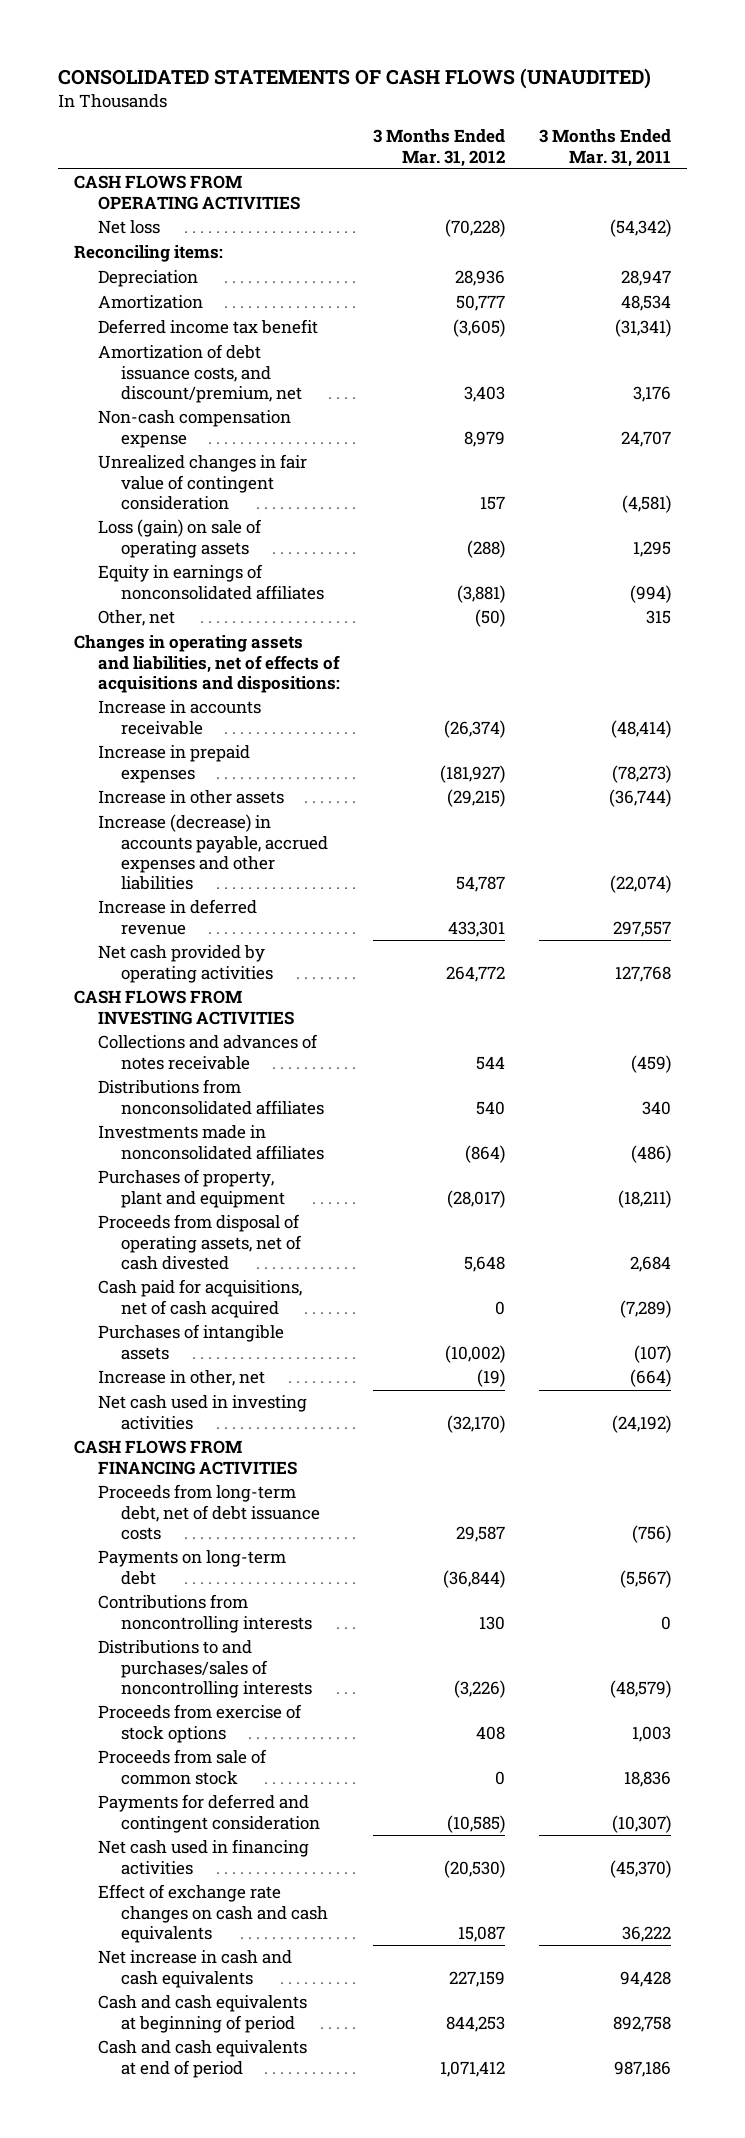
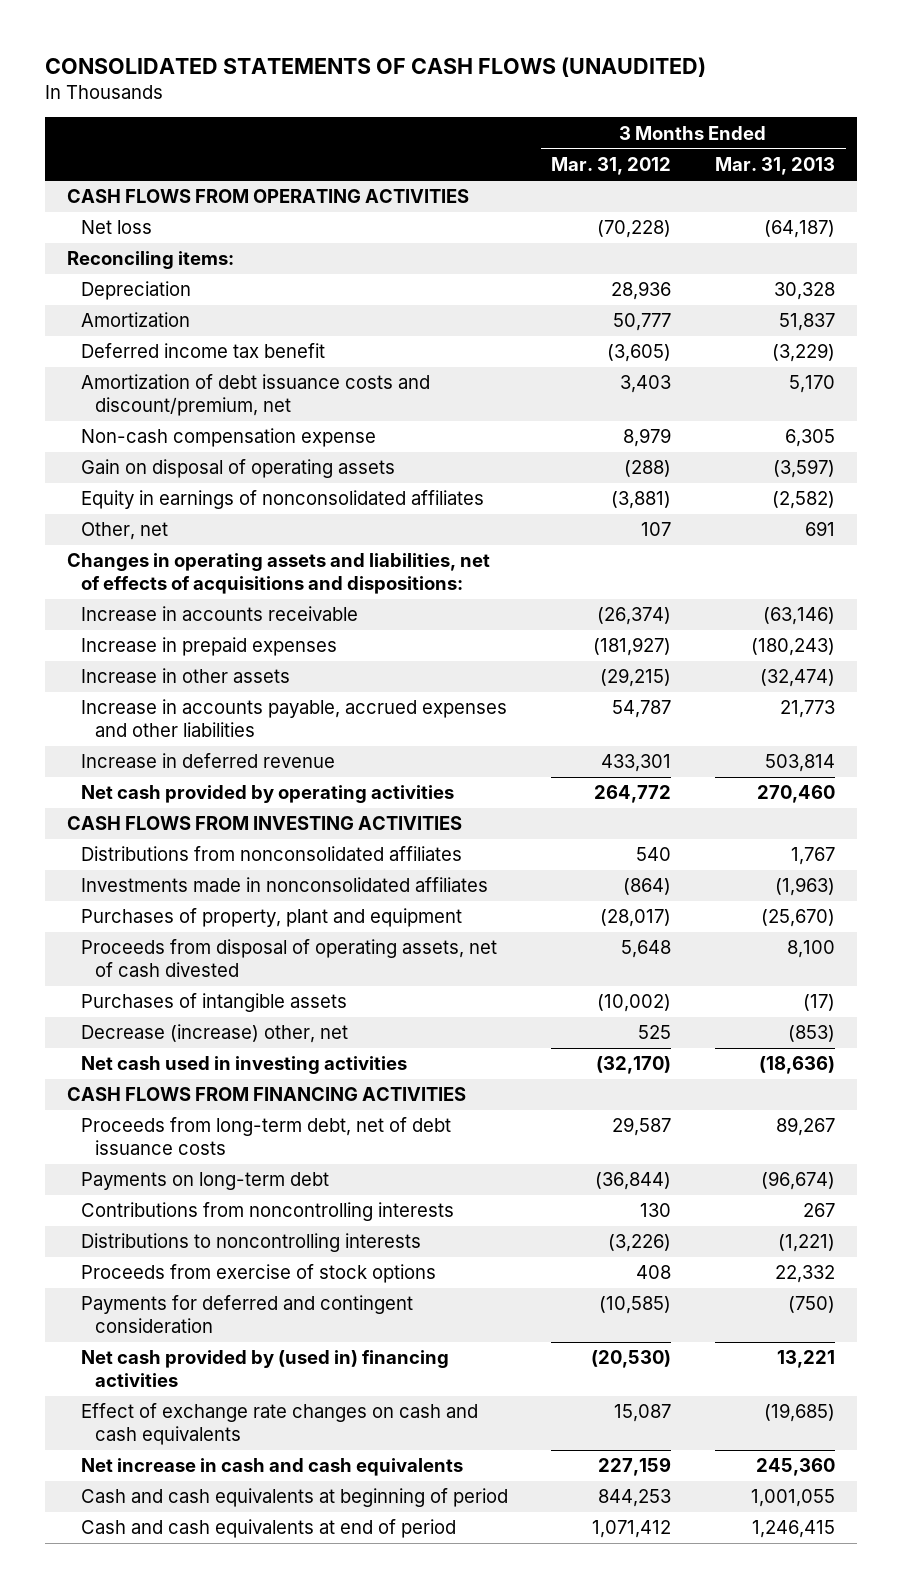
[538,129,671,167] 3 Months Ended Mar. 31, 2011 -> none
none -> [714,157,835,176] Mar. 31, 2013
[97,344,302,403] Amortization of debt issuance costs, and discount/premium, net -> [80,374,430,416] Amortization of debt issuance costs and discount/premium, net
[97,454,307,510] Unrealized changes in fair value of contingent consideration -> none
[97,519,262,558] Loss (gain) on sale of operating assets -> [80,459,395,479] Gain on disposal of operating assets
[475,609,506,628] (50) -> [641,522,672,537] 107
[97,814,328,891] Increase (decrease) in accounts payable, accrued expenses and other liabilities -> [80,699,507,737] Increase in accounts payable, accrued expenses and other liabilities
[97,1034,318,1070] Collections and advances of notes receivable -> none
[97,1279,302,1318] Cash paid for acquisitions, net of cash acquired -> none
[97,1370,265,1387] Increase in other, net -> [80,1024,348,1044] Decrease (increase) other, net
[477,1369,506,1388] (19) -> [638,1025,672,1040] 525
[97,1640,312,1698] Distributions to and purchases/sales of noncontrolling interests -> [80,1233,421,1253] Distributions to noncontrolling interests
[97,1749,267,1785] Proceeds from sale of common stock -> none
[97,1839,309,1875] Net cash used in financing activities -> [80,1350,449,1387] Net cash provided by (used in) financing activities

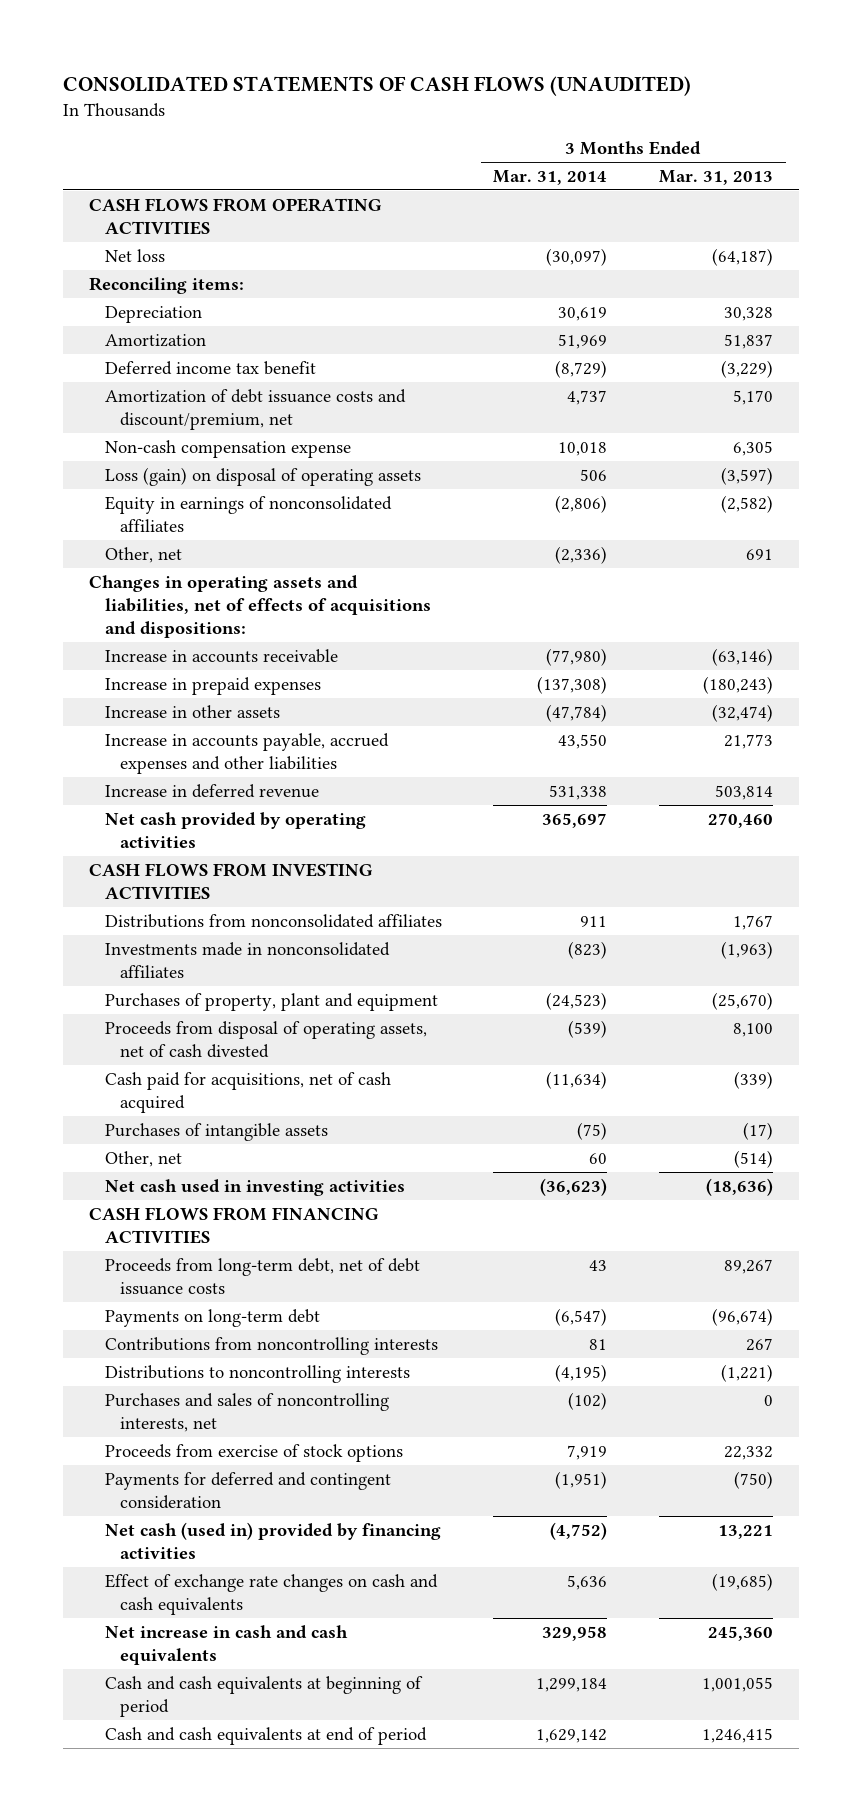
[551,157,672,176] Mar. 31, 2012 -> none
none -> [493,170,608,186] Mar. 31, 2014
[80,459,395,479] Gain on disposal of operating assets -> [104,466,421,486] Loss (gain) on disposal of operating assets
none -> [104,1071,391,1113] Cash paid for acquisitions, net of cash acquired
[80,1024,348,1044] Decrease (increase) other, net -> [104,1150,182,1167] Other, net
[787,1025,835,1043] (853) -> [734,1149,774,1168] (514)
none -> [104,1392,389,1432] Purchases and sales of noncontrolling interests, net
[80,1350,449,1387] Net cash provided by (used in) financing activities -> [104,1521,441,1559] Net cash (used in) provided by financing activities

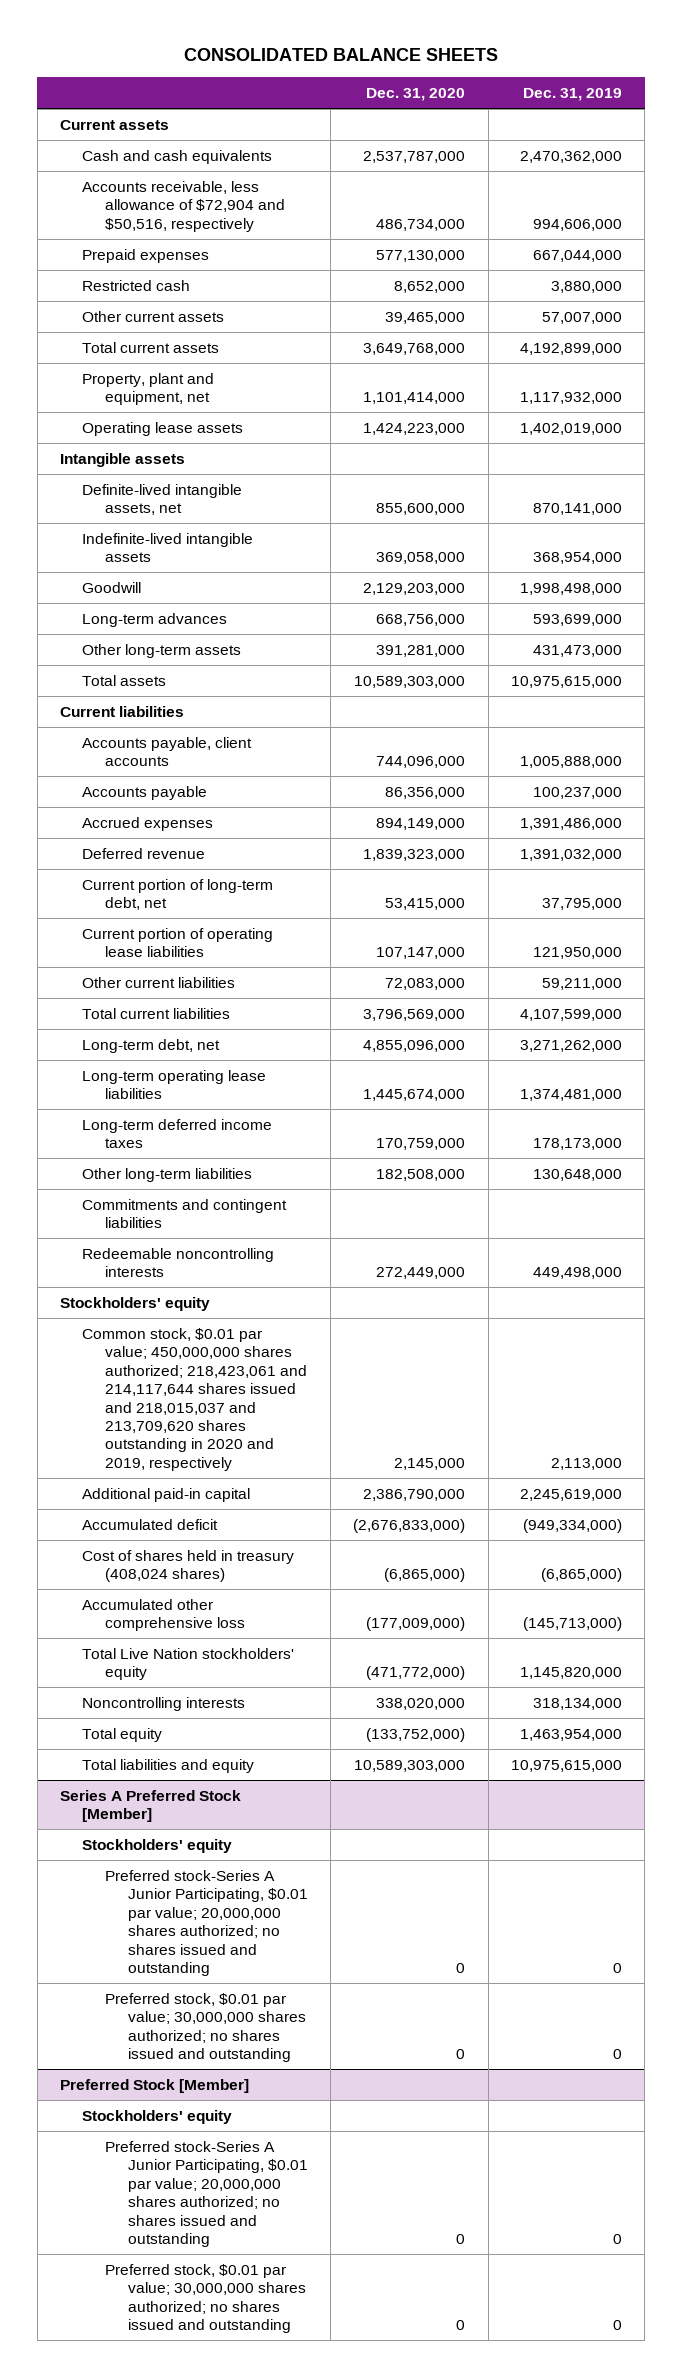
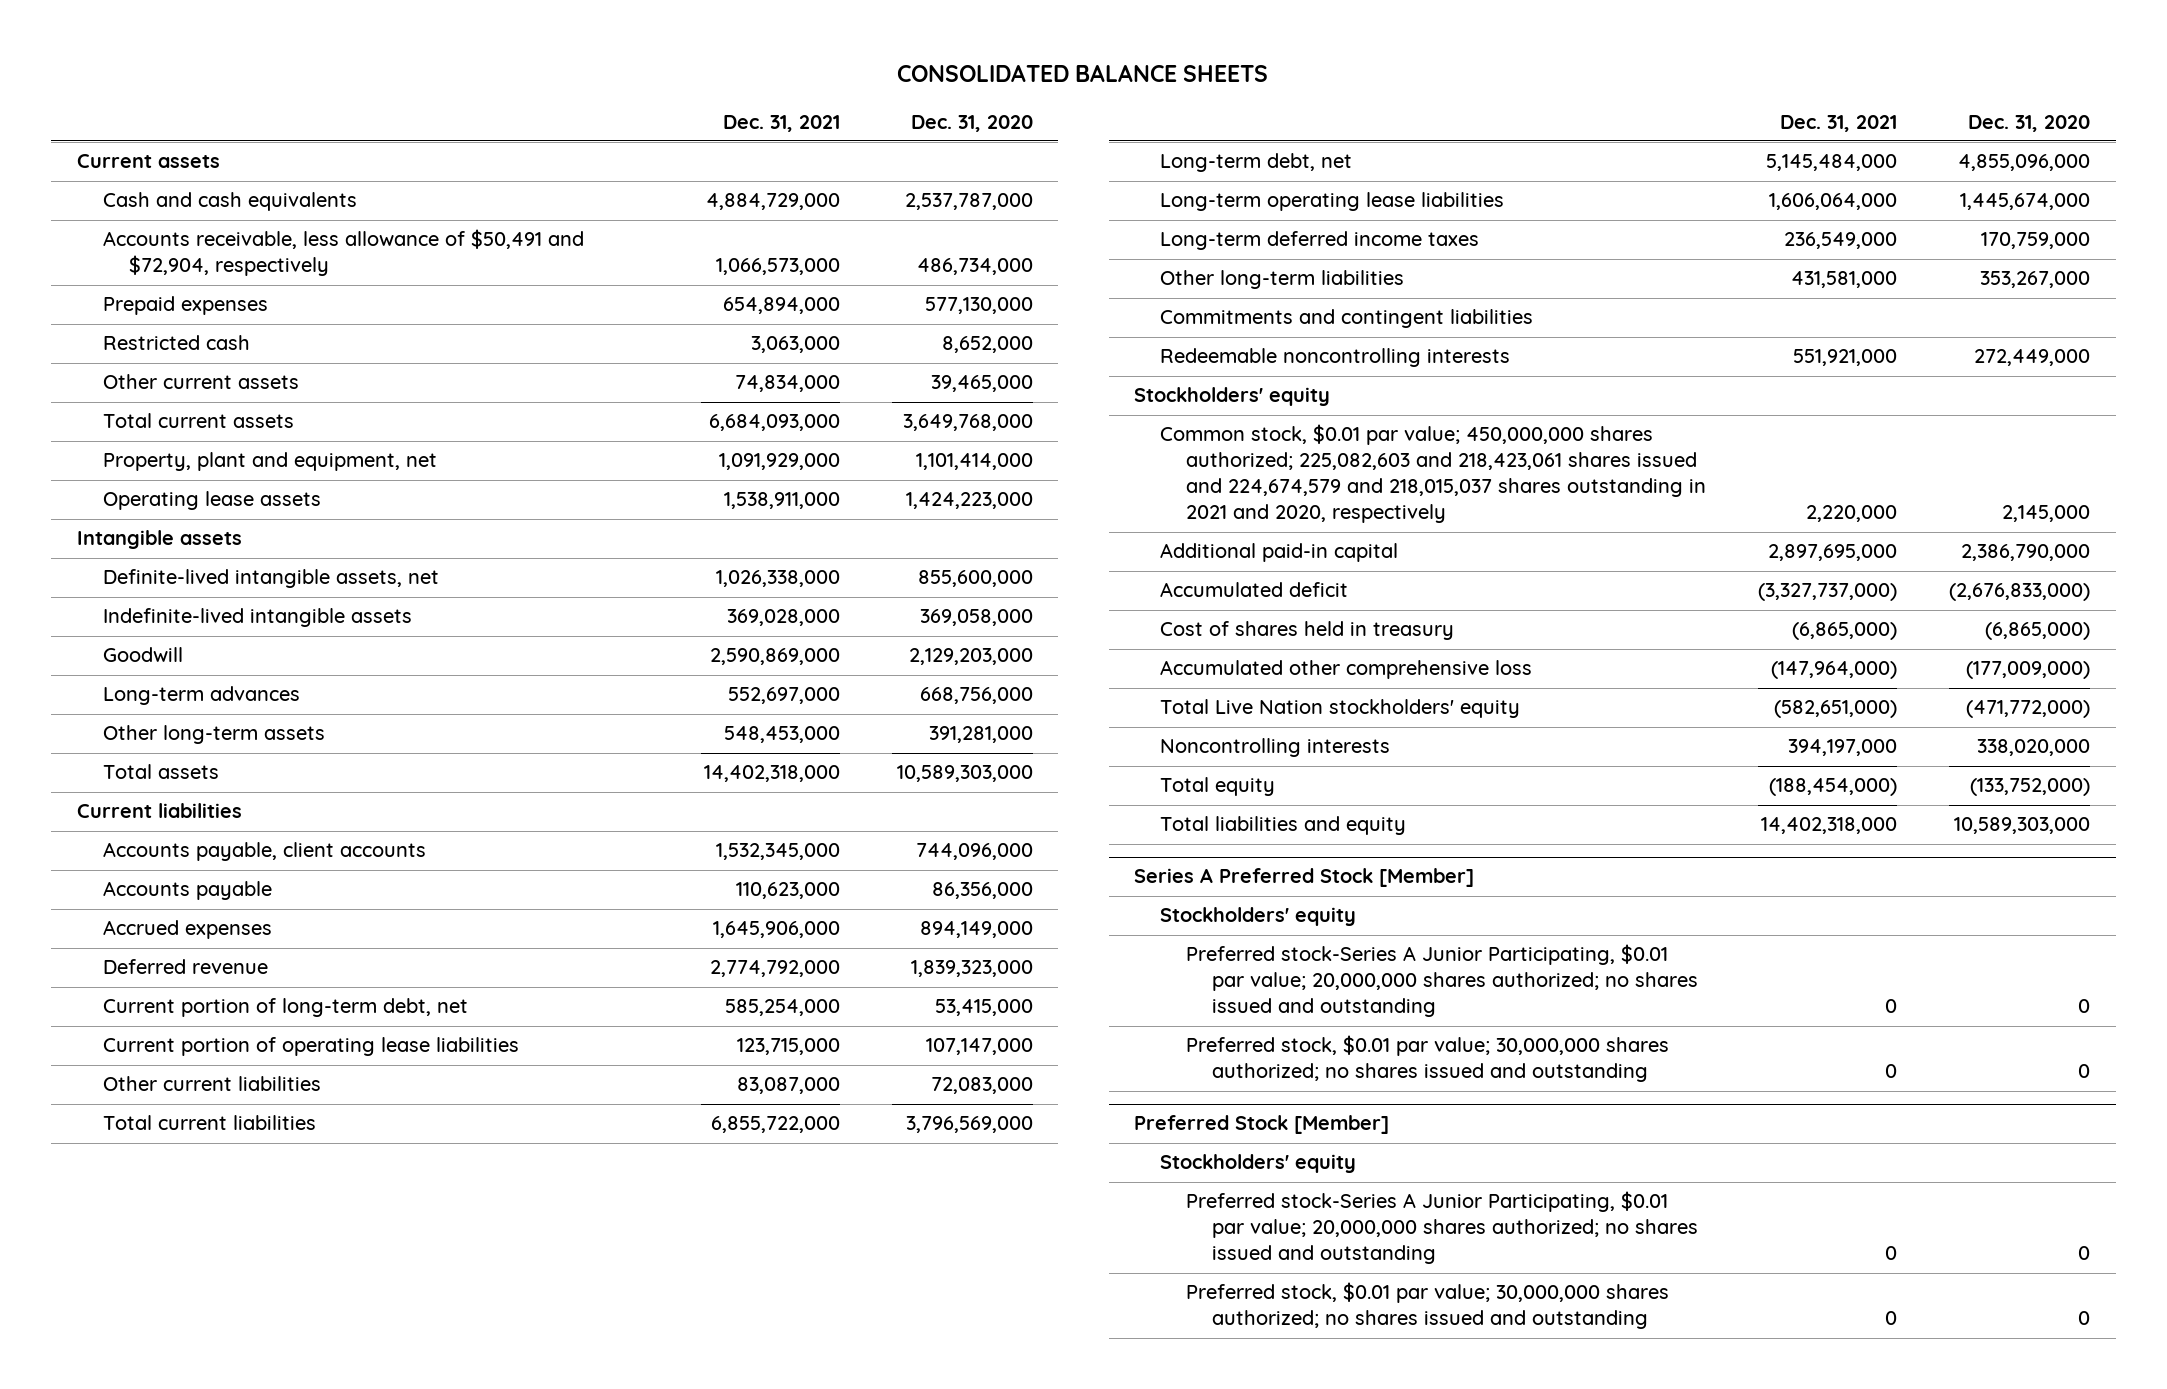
[522,88,622,102] Dec. 31, 2019 -> none
none -> [722,114,840,132] Dec. 31, 2021
[82,180,286,232] Accounts receivable, less allowance of $72,904 and $50,516, respectively -> [102,229,584,277] Accounts receivable, less allowance of $50,491 and $72,904, respectively
[376,1168,466,1181] 182,508,000 -> [1979,271,2090,289] 353,267,000
[82,1327,308,1471] Common stock, $0.01 par value; 450,000,000 shares authorized; 218,423,061 and 214,117,644 shares issued and 218,015,037 and 213,709,620 shares outstanding in 2020 and 2019, respectively -> [1160,424,1707,524] Common stock, $0.01 par value; 450,000,000 shares authorized; 225,082,603 and 218,423,061 shares issued and 224,674,579 and 218,015,037 shares outstanding in 2021 and 2020, respectively
[82,1549,295,1583] Cost of shares held in treasury (408,024 shares) -> [1160,621,1455,641] Cost of shares held in treasury

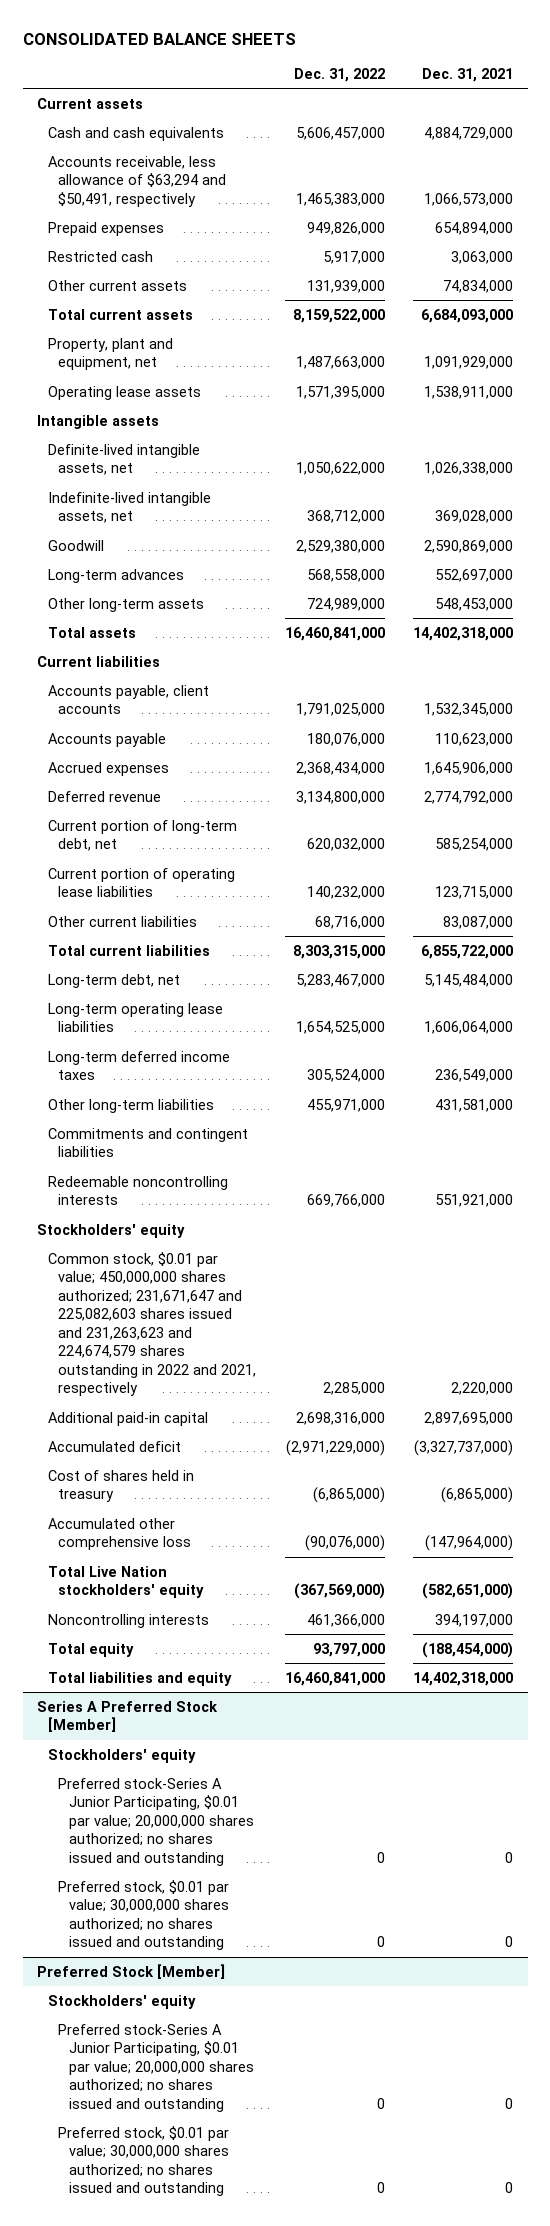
[910,114,1033,132] Dec. 31, 2020 -> none
none -> [293,67,385,82] Dec. 31, 2022
[102,229,584,277] Accounts receivable, less allowance of $50,491 and $72,904, respectively -> [47,155,227,207] Accounts receivable, less allowance of $63,294 and $50,491, respectively
[102,608,412,628] Indefinite-lived intangible assets -> [47,491,211,524] Indefinite-lived intangible assets, net
[1160,424,1707,524] Common stock, $0.01 par value; 450,000,000 shares authorized; 225,082,603 and 218,423,061 shares issued and 224,674,579 and 218,015,037 shares outstanding in 2021 and 2020, respectively -> [47,1251,257,1397] Common stock, $0.01 par value; 450,000,000 shares authorized; 231,671,647 and 225,082,603 shares issued and 231,263,623 and 224,674,579 shares outstanding in 2022 and 2021, respectively

